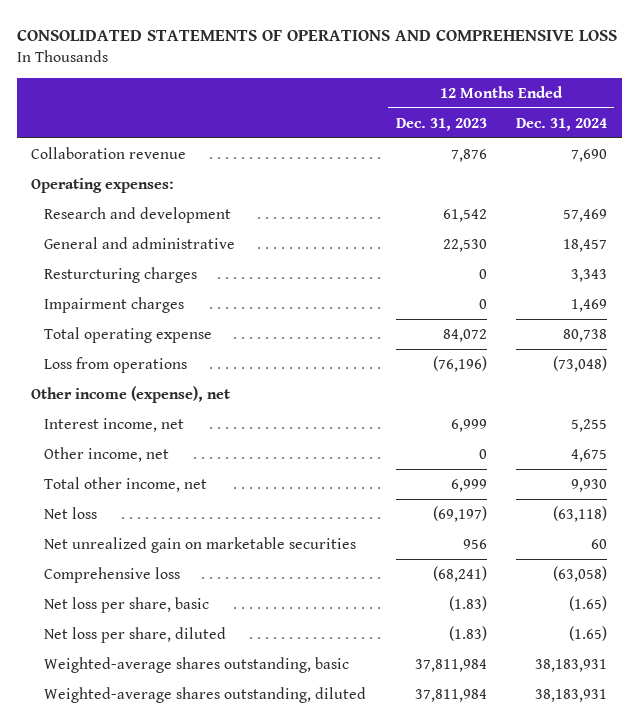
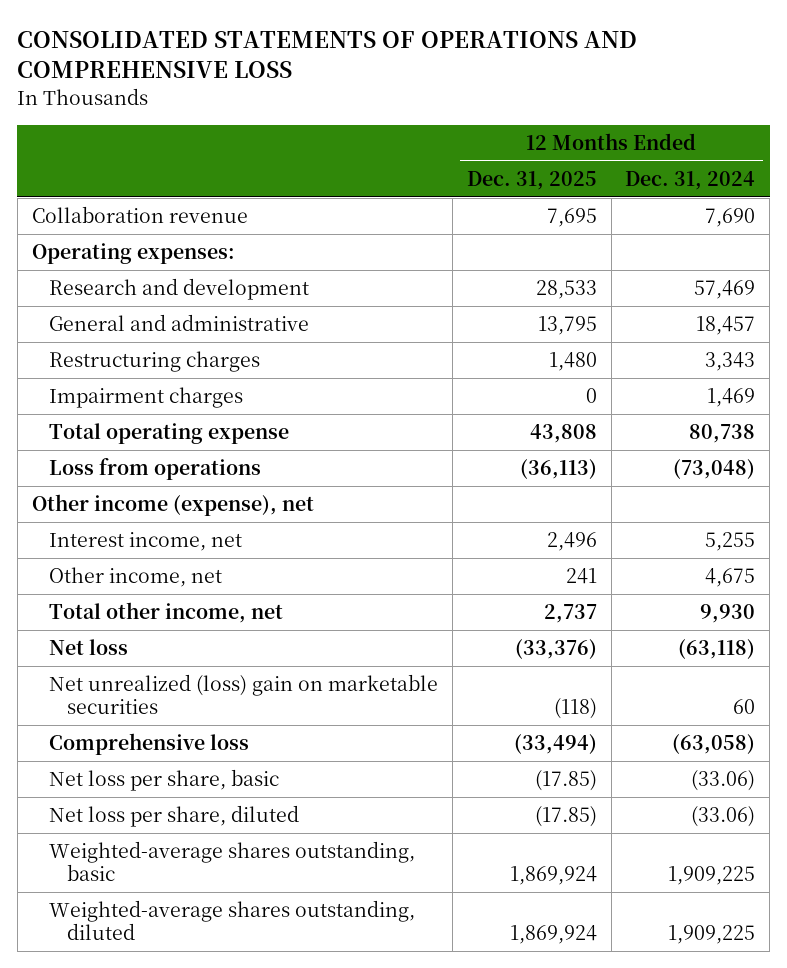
[395,117,487,131] Dec. 31, 2023 -> none
none -> [466,170,597,190] Dec. 31, 2025
[44,266,198,283] Resturcturing charges -> [49,351,261,373] Restructuring charges
[44,536,357,553] Net unrealized gain on marketable securities -> [49,674,439,715] Net unrealized (loss) gain on marketable securities
[569,595,608,611] (1.65) -> [691,770,756,792] (33.06)
[569,625,608,641] (1.65) -> [691,806,756,828] (33.06)
[535,658,608,672] 38,183,931 -> [668,866,756,886] 1,909,225
[535,688,608,702] 38,183,931 -> [668,925,756,945] 1,909,225

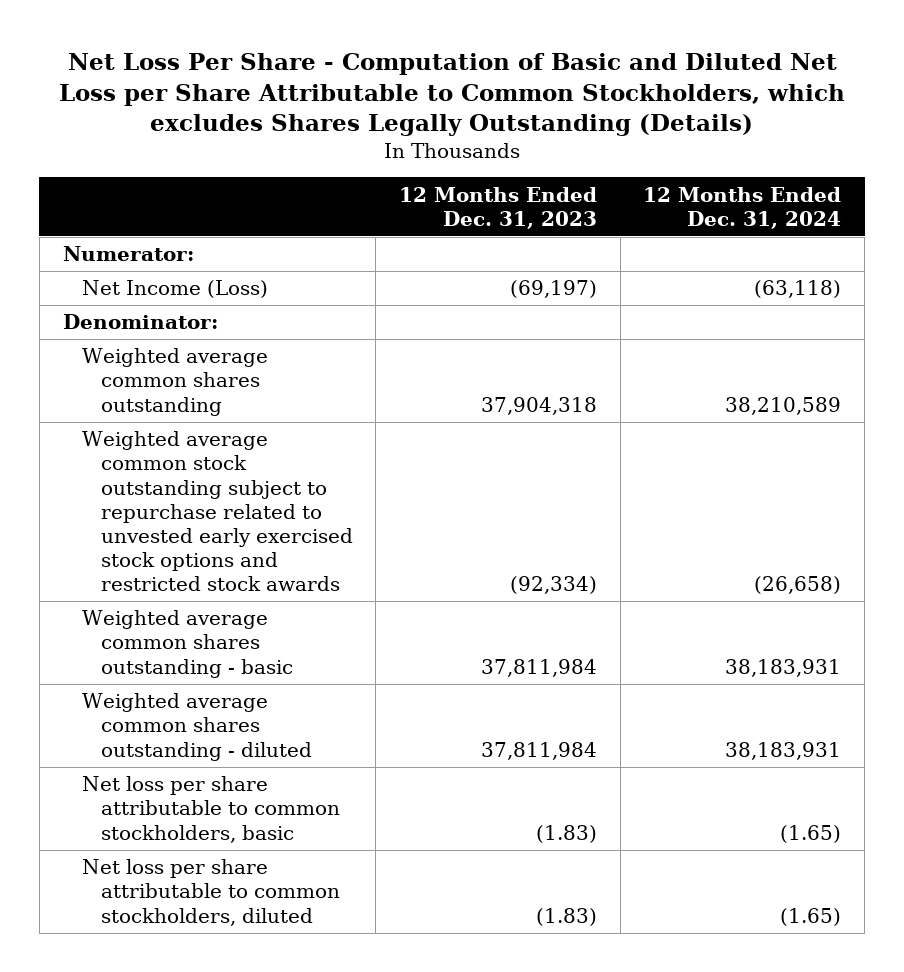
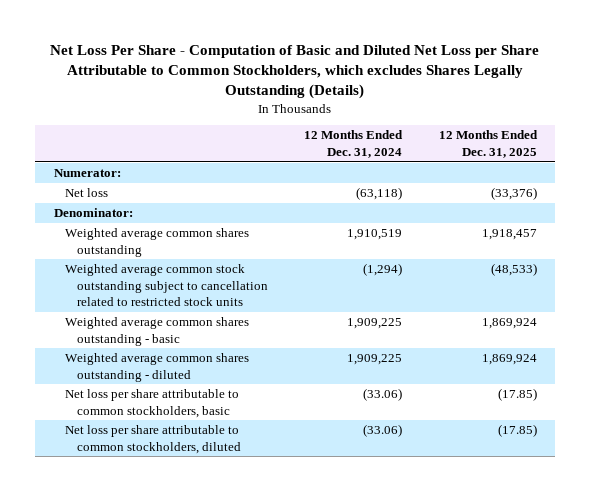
[399,186,598,229] 12 Months Ended Dec. 31, 2023 -> none
none -> [438,130,538,158] 12 Months Ended Dec. 31, 2025
[81,280,268,299] Net Income (Loss) -> [65,188,109,198] Net loss
[725,396,842,415] 38,210,589 -> [347,229,403,241] 1,910,519
[81,431,353,592] Weighted average common stock outstanding subject to repurchase related to unvested early exercised stock options and restricted stock awards -> [65,264,268,307] Weighted average common stock outstanding subject to cancellation related to restricted stock units
[754,576,842,595] (26,658) -> [363,263,403,277] (1,294)
[725,658,842,677] 38,183,931 -> [347,318,403,330] 1,909,225
[725,741,842,760] 38,183,931 -> [347,354,403,366] 1,909,225
[780,824,842,843] (1.65) -> [363,388,403,402] (33.06)
[780,907,842,926] (1.65) -> [363,424,403,438] (33.06)

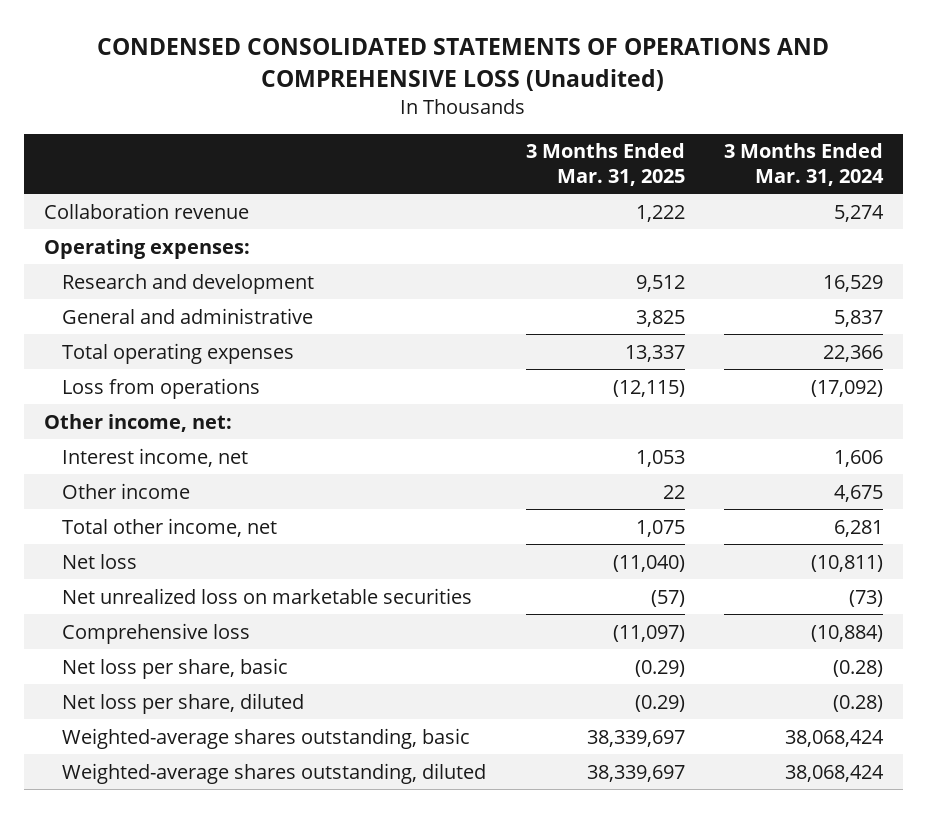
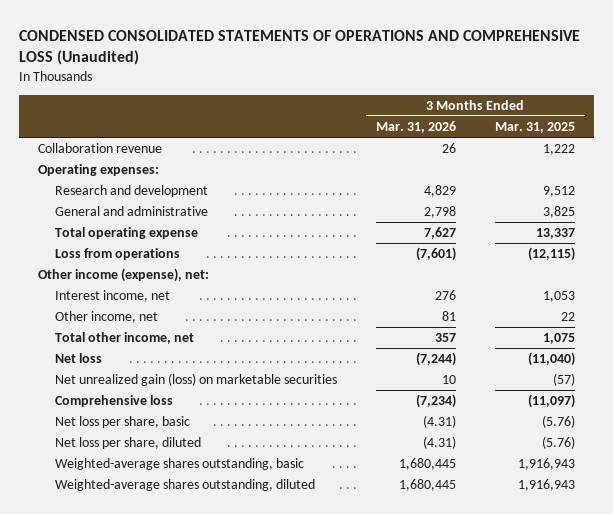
[723,143,884,186] 3 Months Ended Mar. 31, 2024 -> none
none -> [376,120,457,133] Mar. 31, 2026
[62,342,295,364] Total operating expenses -> [55,227,199,240] Total operating expense
[43,413,232,432] Other income, net: -> [38,268,210,283] Other income (expense), net:
[62,482,191,499] Other income -> [55,311,159,324] Other income, net
[62,587,473,604] Net unrealized loss on marketable securities -> [55,373,338,387] Net unrealized gain (loss) on marketable securities
[634,659,685,677] (0.29) -> [541,415,575,429] (5.76)
[634,694,685,712] (0.29) -> [541,436,575,450] (5.76)
[586,729,685,747] 38,339,697 -> [517,458,575,471] 1,916,943
[586,764,685,782] 38,339,697 -> [517,479,575,492] 1,916,943

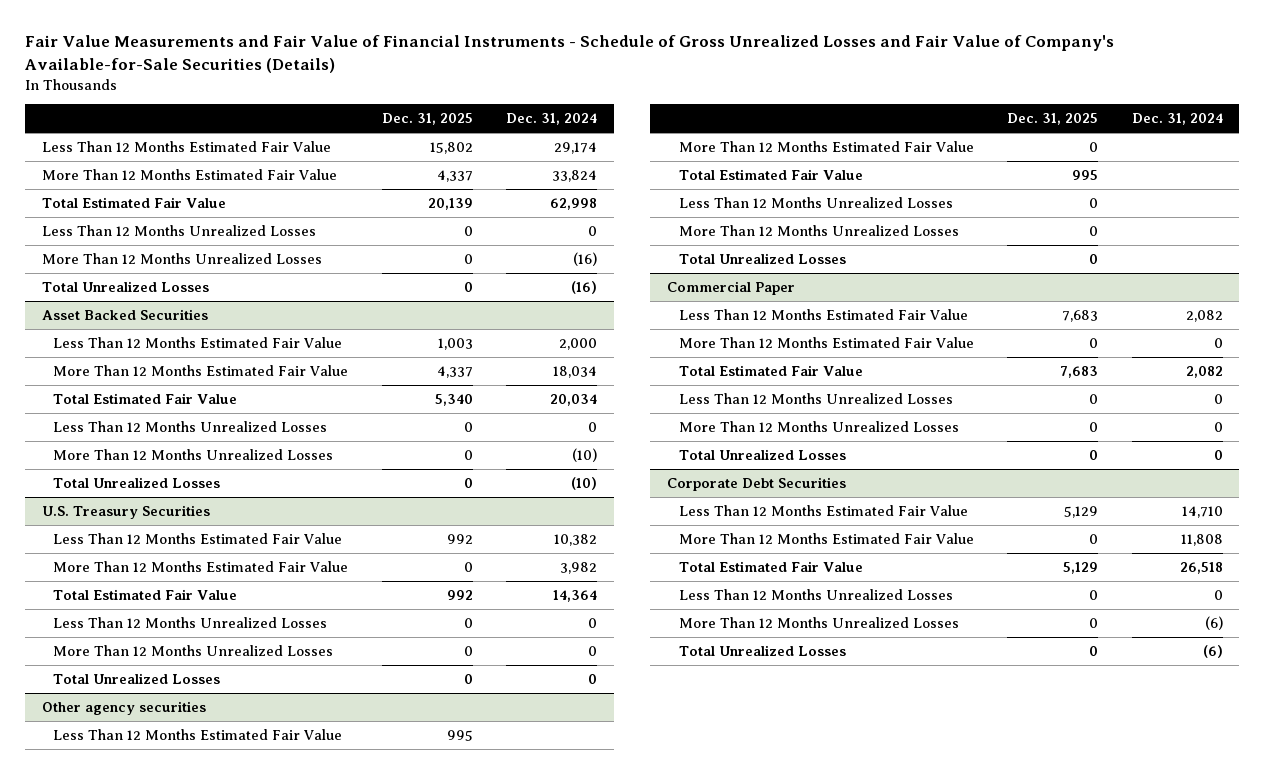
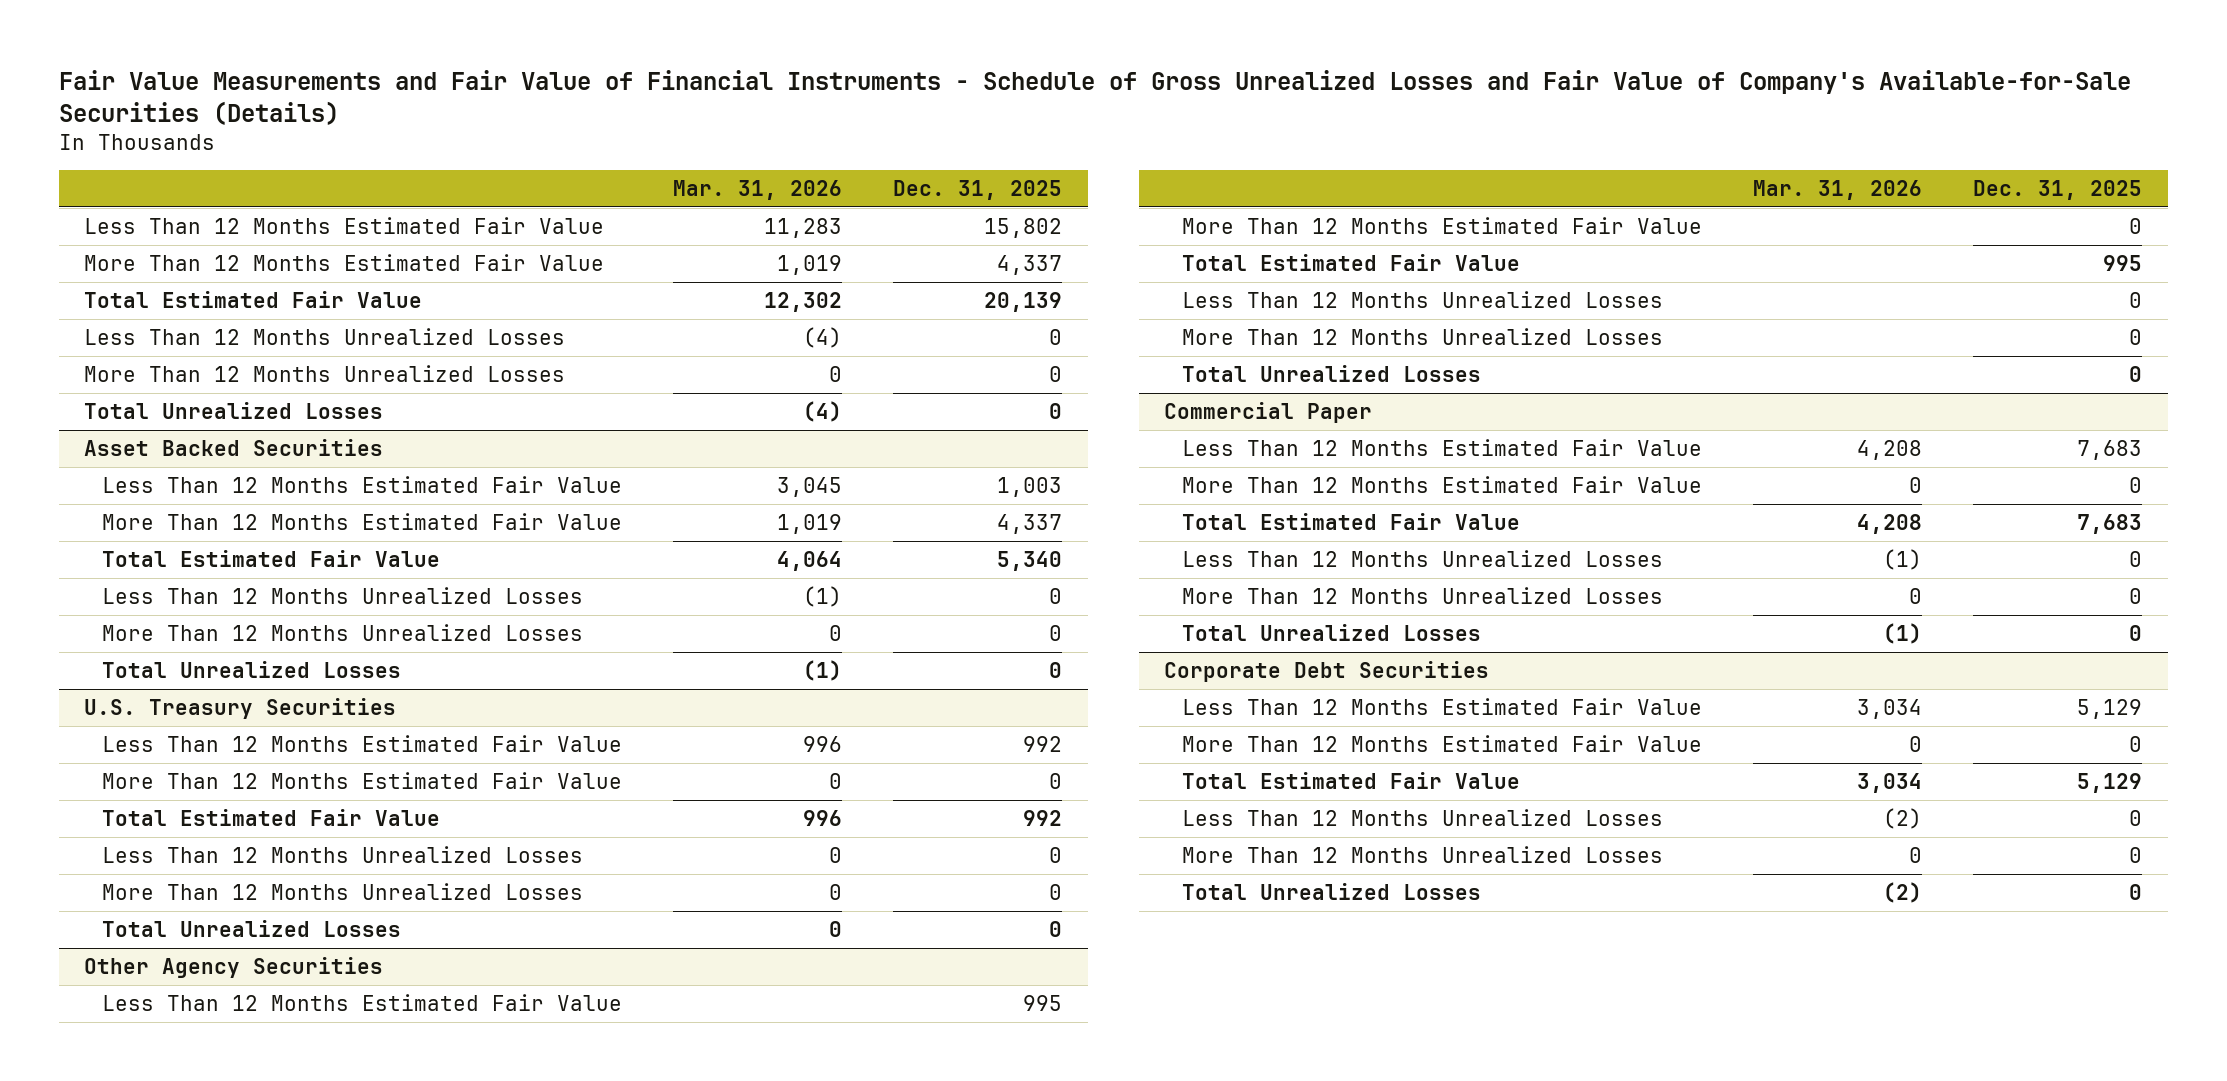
[506,113,598,126] Dec. 31, 2024 -> none
none -> [673,179,843,200] Mar. 31, 2026
[41,701,206,716] Other agency securities -> [84,956,384,978] Other Agency Securities

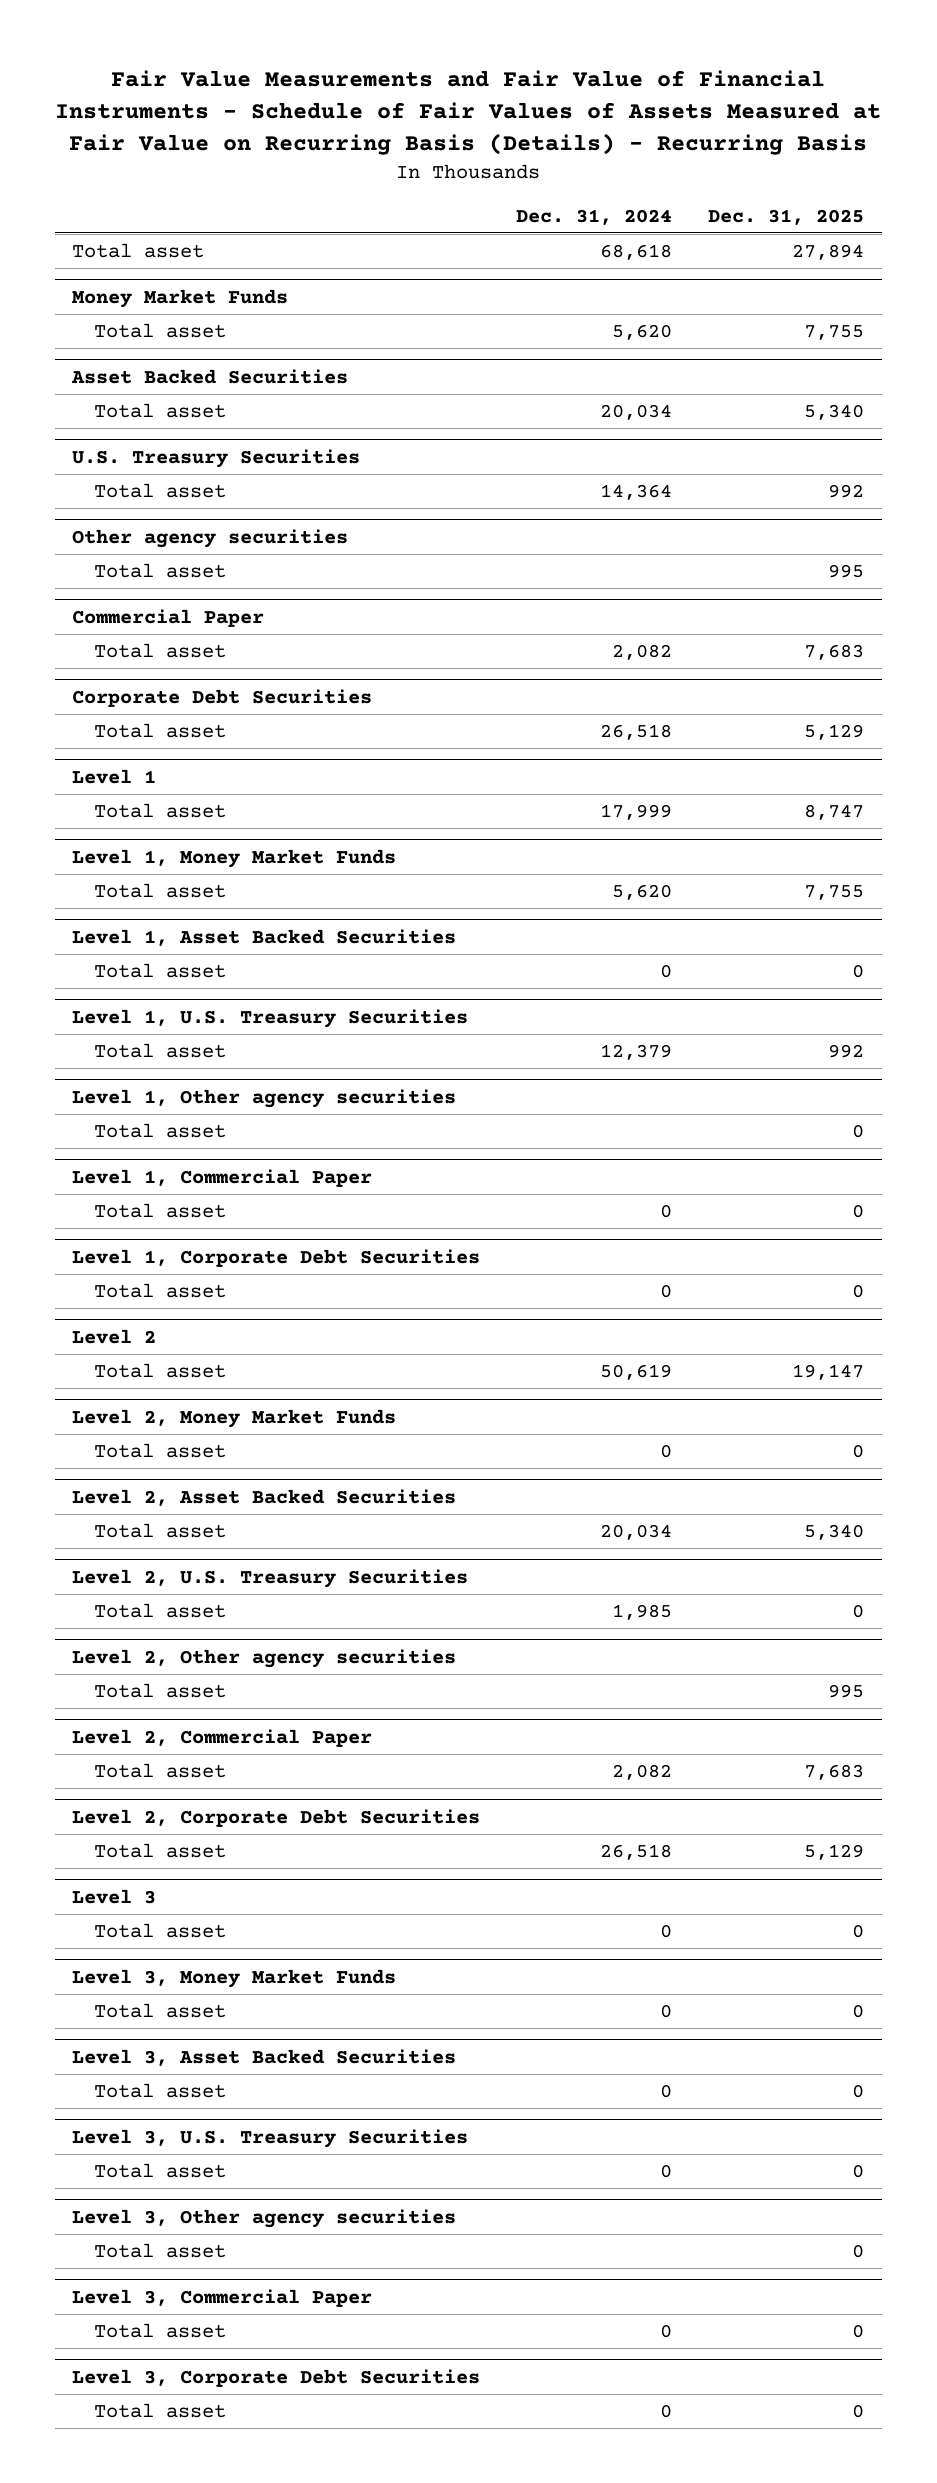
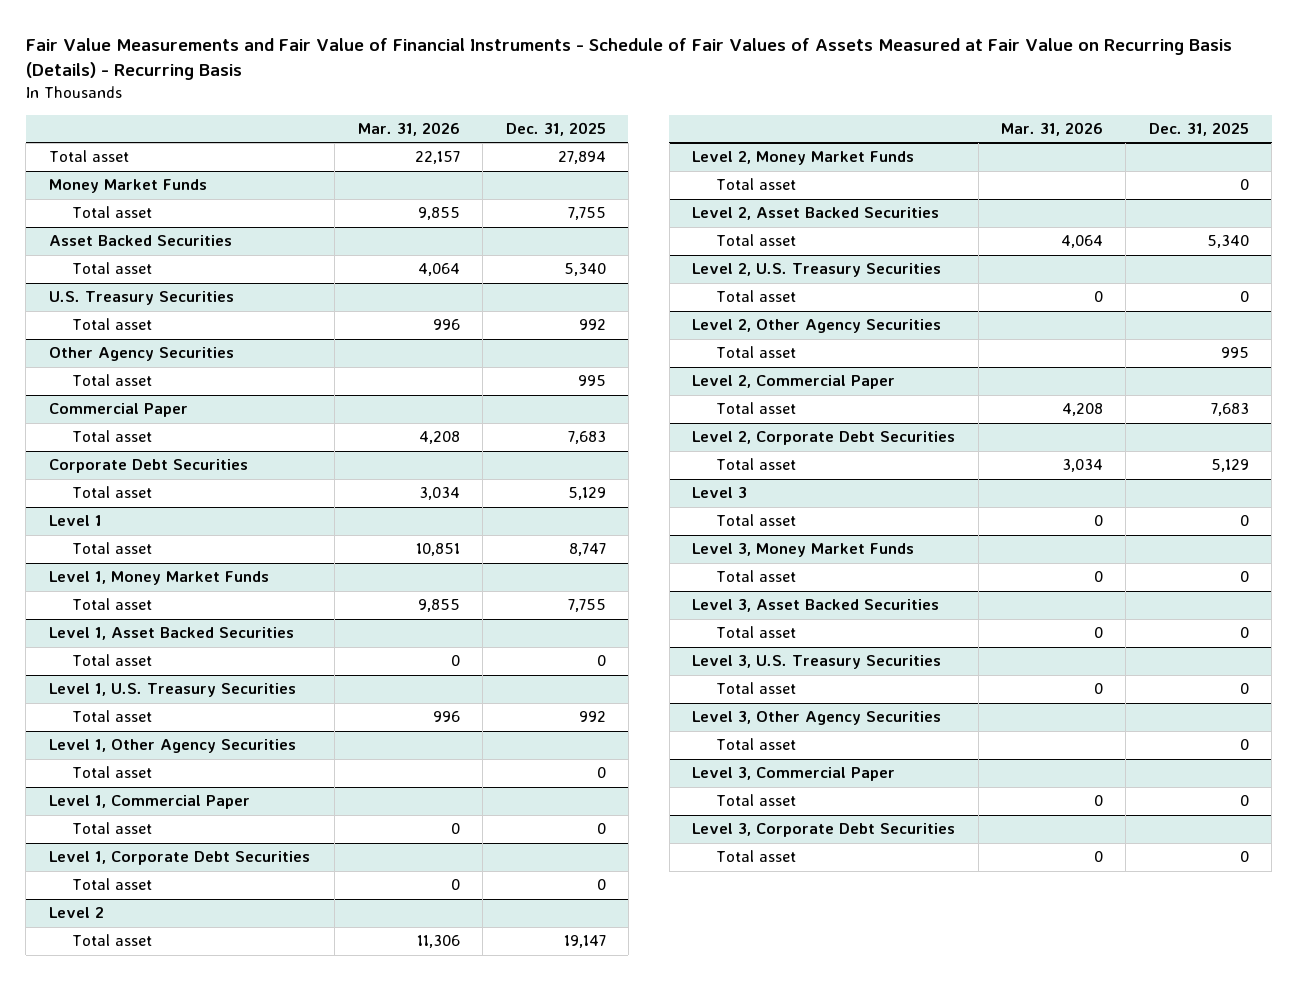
[516,208,673,225] Dec. 31, 2024 -> none
none -> [357,122,460,137] Mar. 31, 2026
[72,528,349,548] Other agency securities -> [48,347,234,362] Other Agency Securities
[72,1088,457,1108] Level 1, Other agency securities -> [48,739,296,754] Level 1, Other Agency Securities
[72,1648,457,1668] Level 2, Other agency securities -> [692,319,942,334] Level 2, Other Agency Securities
[72,2208,457,2228] Level 3, Other agency securities -> [692,711,942,726] Level 3, Other Agency Securities

